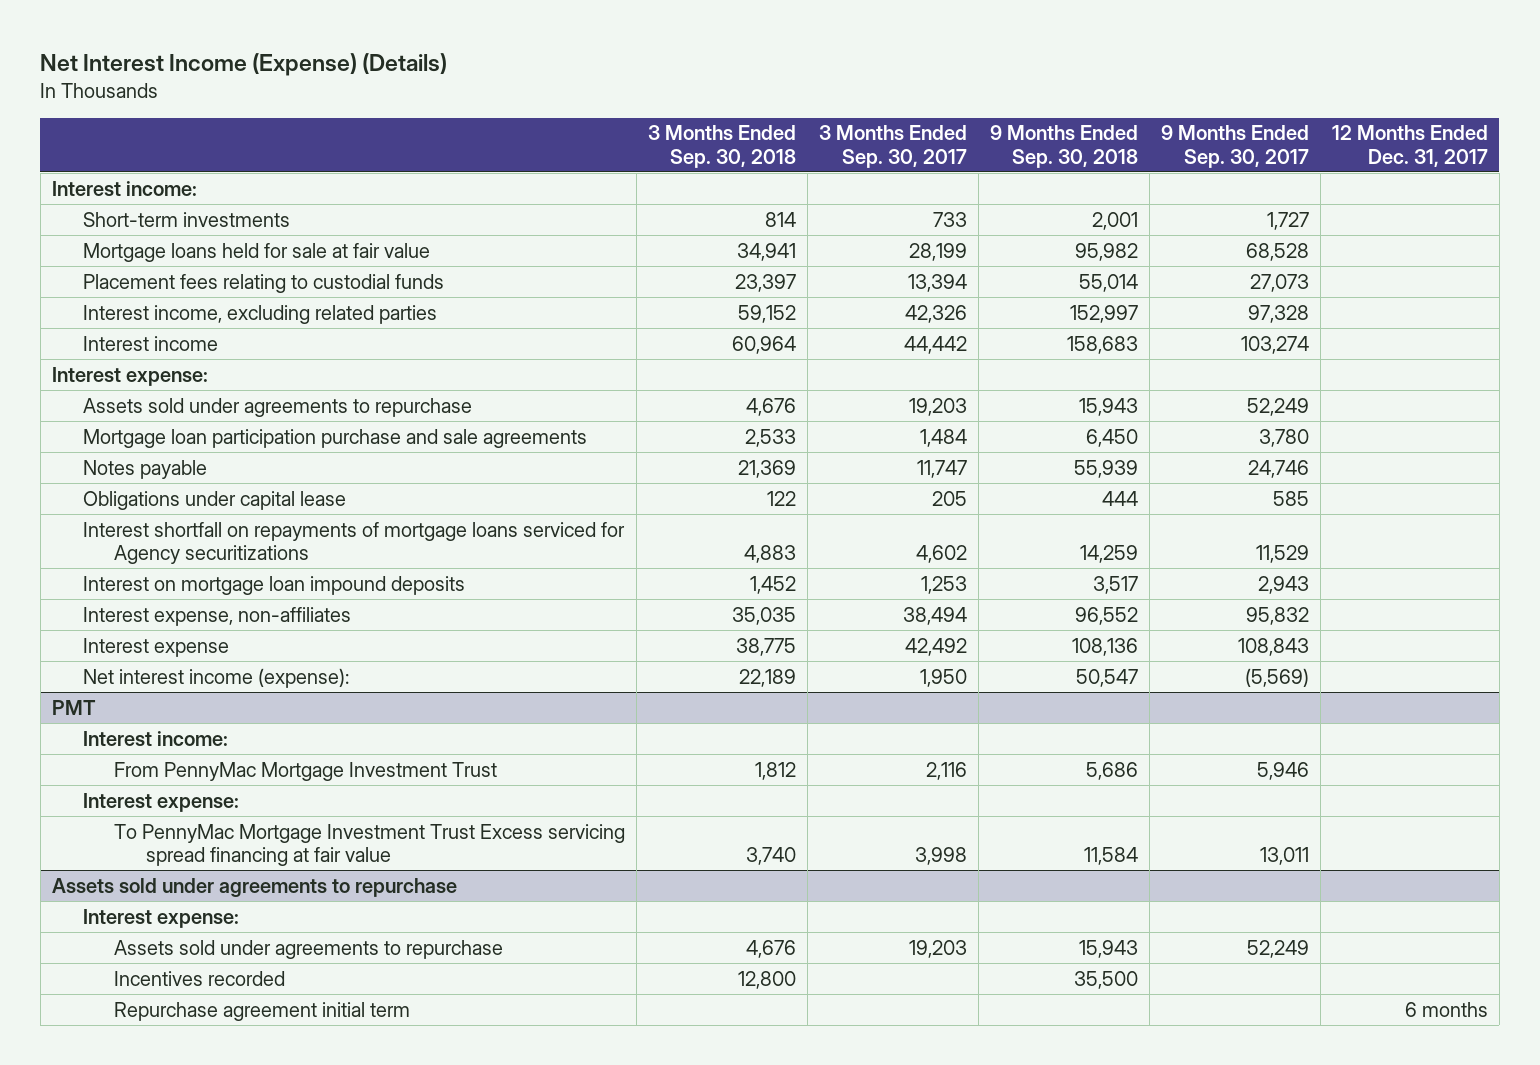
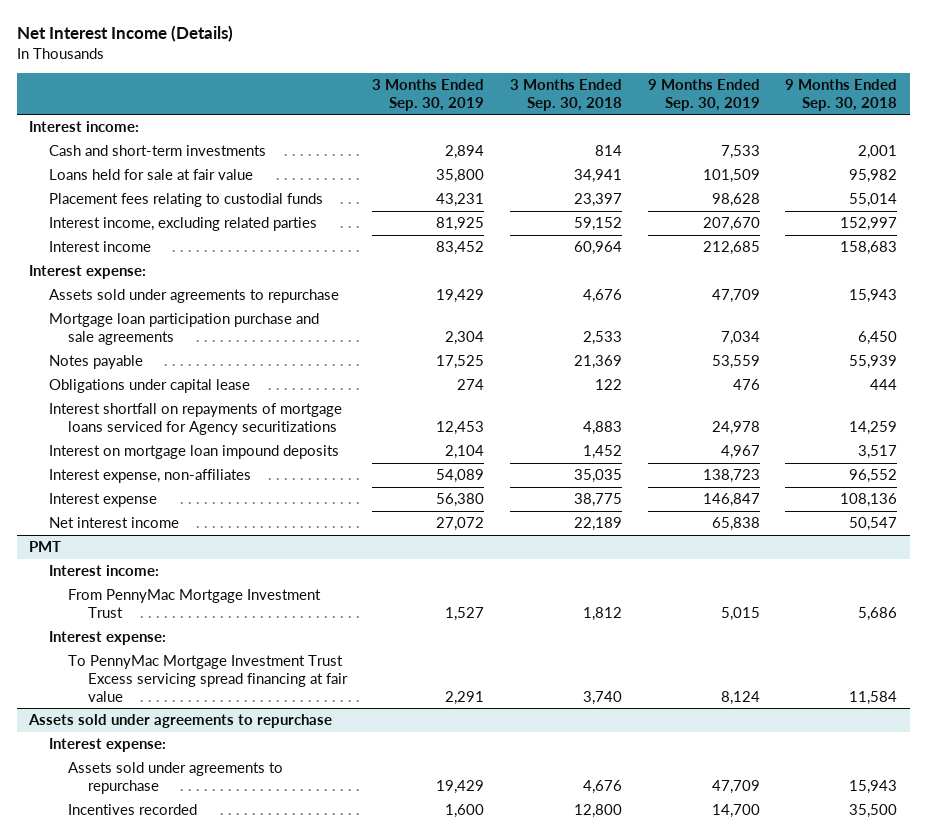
[40,53,448,77] Net Interest Income (Expense) (Details) -> [16,25,233,43] Net Interest Income (Details)
[819,125,968,168] 3 Months Ended Sep. 30, 2017 -> none
[1161,125,1310,168] 9 Months Ended Sep. 30, 2017 -> none
[1332,125,1489,167] 12 Months Ended Dec. 31, 2017 -> none
none -> [372,79,485,111] 3 Months Ended Sep. 30, 2019
none -> [647,79,760,111] 9 Months Ended Sep. 30, 2019
[83,211,291,227] Short-term investments -> [48,145,266,157] Cash and short-term investments
[83,242,431,262] Mortgage loans held for sale at fair value -> [48,169,253,181] Loans held for sale at fair value
[83,667,350,688] Net interest income (expense): -> [48,517,179,529] Net interest income
[114,1001,411,1021] Repurchase agreement initial term -> none

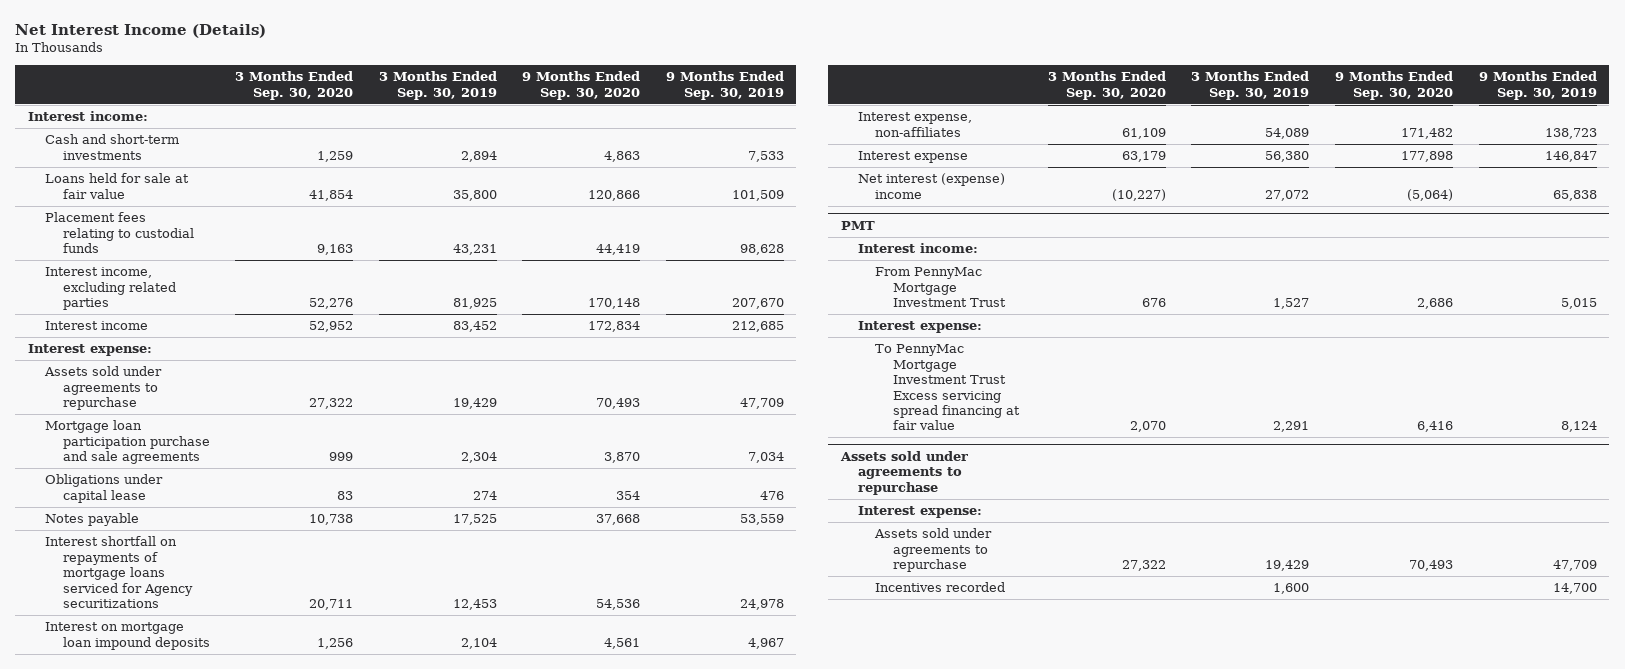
[510,79,623,111] 3 Months Ended Sep. 30, 2018 -> none
[785,79,898,111] 9 Months Ended Sep. 30, 2018 -> none
none -> [235,71,354,100] 3 Months Ended Sep. 30, 2020
none -> [522,71,641,100] 9 Months Ended Sep. 30, 2020
[48,355,143,370] Notes payable -> [45,513,140,527] Notes payable
[48,517,179,529] Net interest income -> [858,173,1006,199] Net interest (expense) income

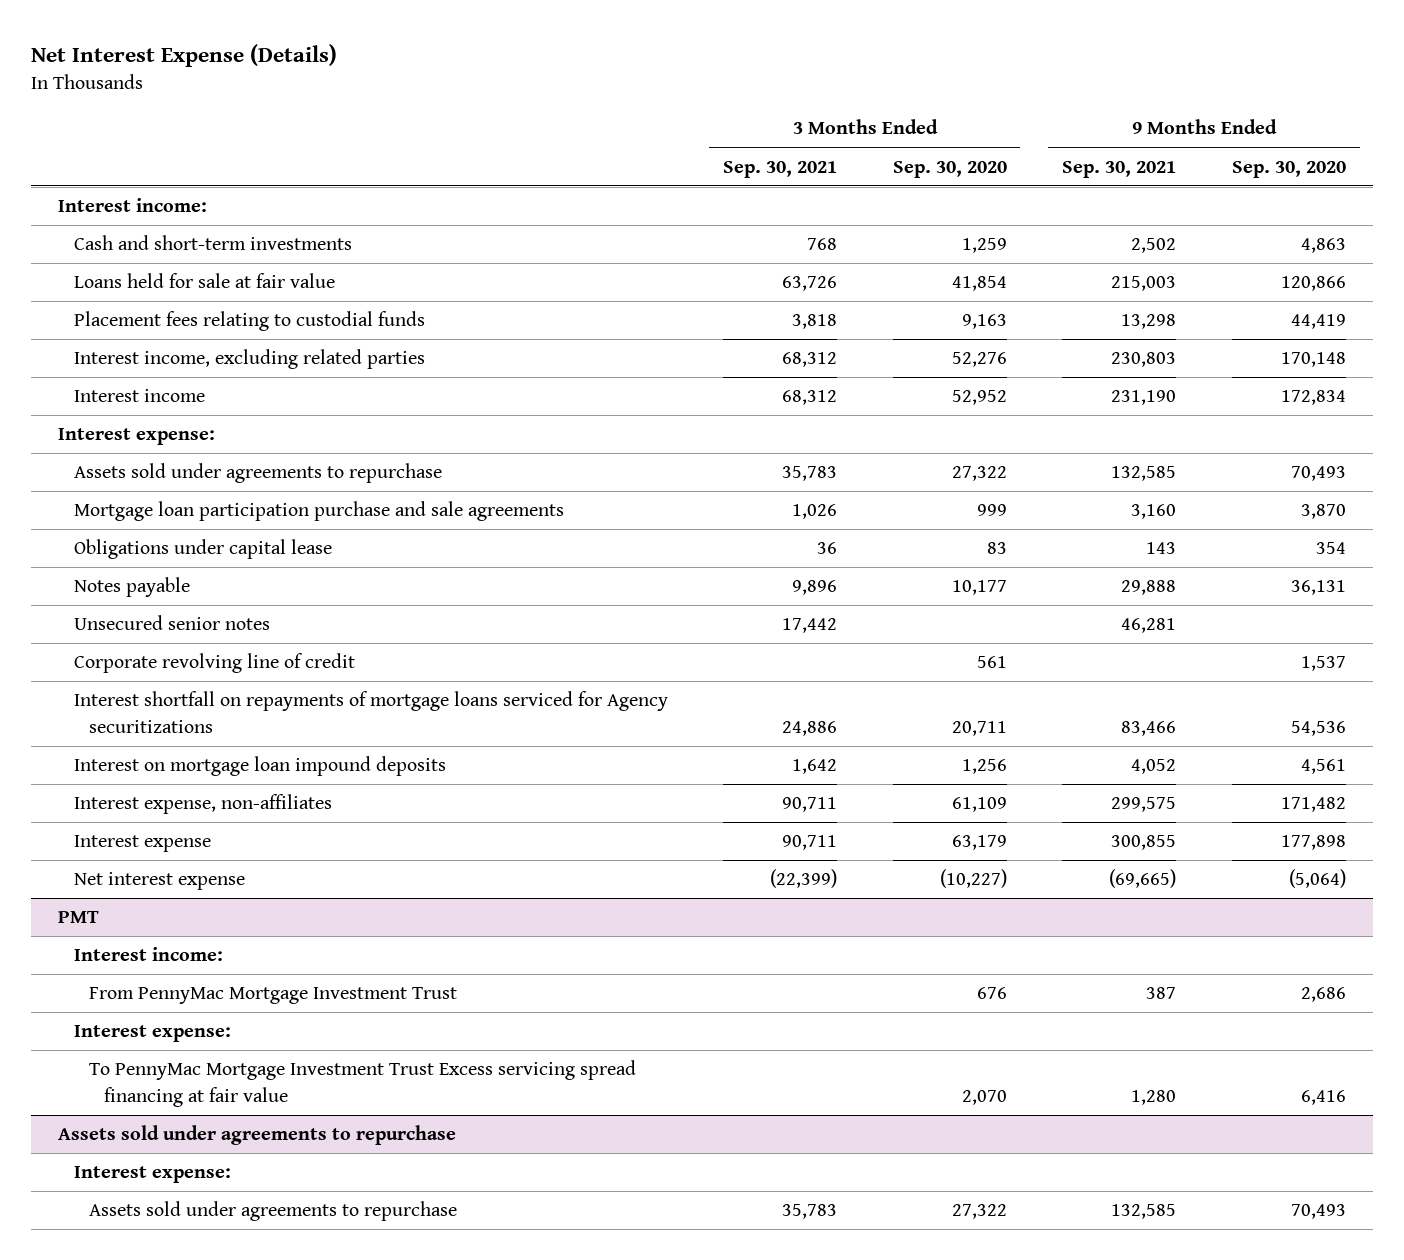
[15,24,267,39] Net Interest Income (Details) -> [30,43,337,67] Net Interest Expense (Details)
[378,71,497,100] 3 Months Ended Sep. 30, 2019 -> none
[665,71,784,100] 9 Months Ended Sep. 30, 2019 -> none
none -> [723,160,838,178] Sep. 30, 2021
none -> [1062,160,1177,178] Sep. 30, 2021
[309,514,354,526] 10,738 -> [951,580,1007,596] 10,177
[596,514,641,526] 37,668 -> [1290,580,1346,596] 36,131
none -> [73,615,270,631] Unsecured senior notes
none -> [73,653,355,674] Corporate revolving line of credit
[858,173,1006,199] Net interest (expense) income -> [73,872,245,891] Net interest expense
[875,582,1006,593] Incentives recorded -> none

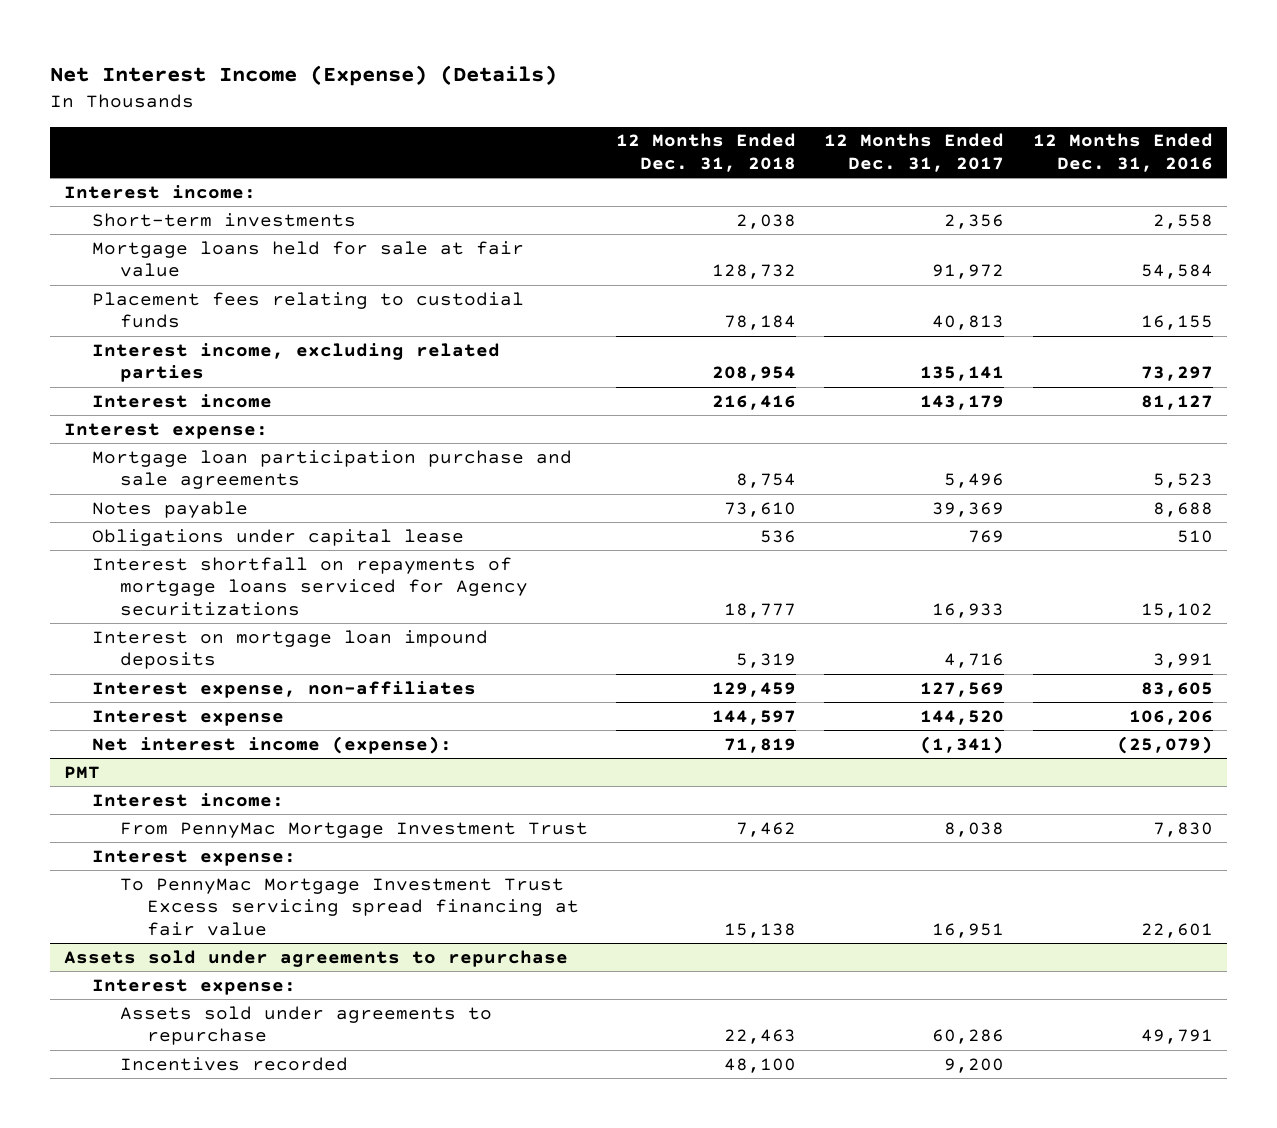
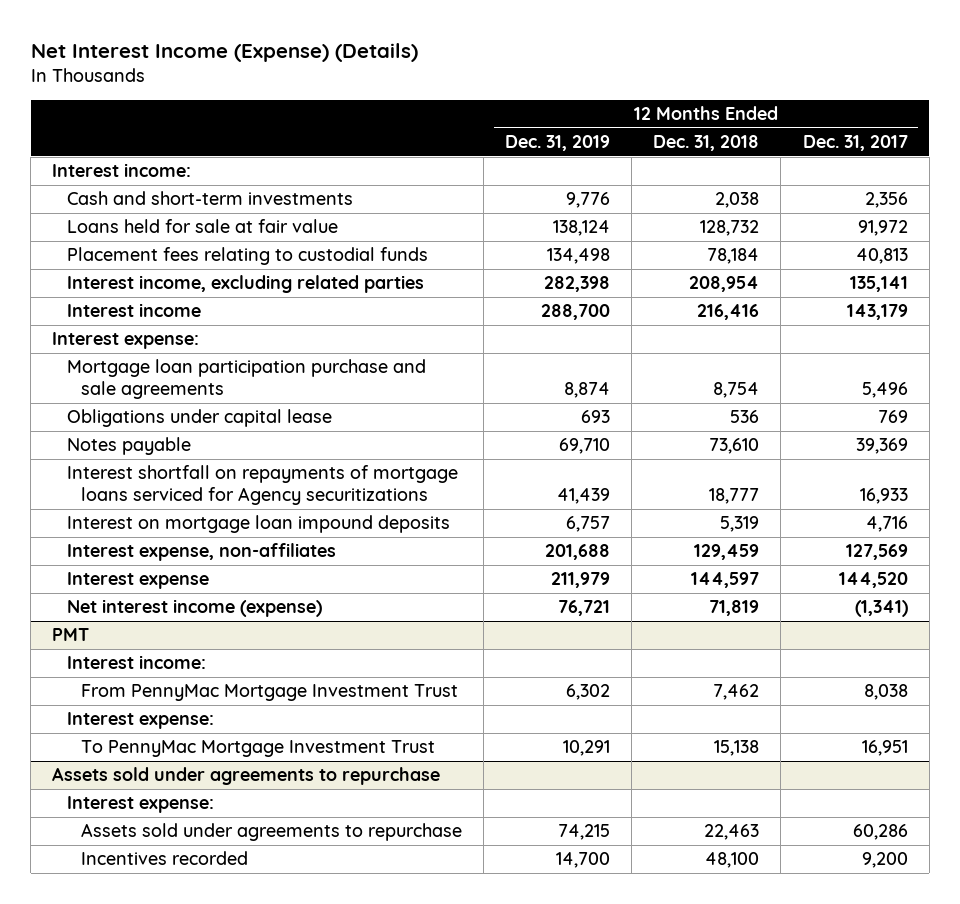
[1032,133,1213,173] 12 Months Ended Dec. 31, 2016 -> none
none -> [505,135,611,152] Dec. 31, 2019
[91,212,356,227] Short-term investments -> [66,191,353,206] Cash and short-term investments
[91,240,524,278] Mortgage loans held for sale at fair value -> [66,219,338,234] Loans held for sale at fair value
[91,500,248,518] Notes payable -> [66,437,191,456] Notes payable
[91,735,452,754] Net interest income (expense): -> [66,599,322,618] Net interest income (expense)
[119,877,580,937] To PennyMac Mortgage Investment Trust Excess servicing spread financing at fair value -> [80,740,435,758] To PennyMac Mortgage Investment Trust

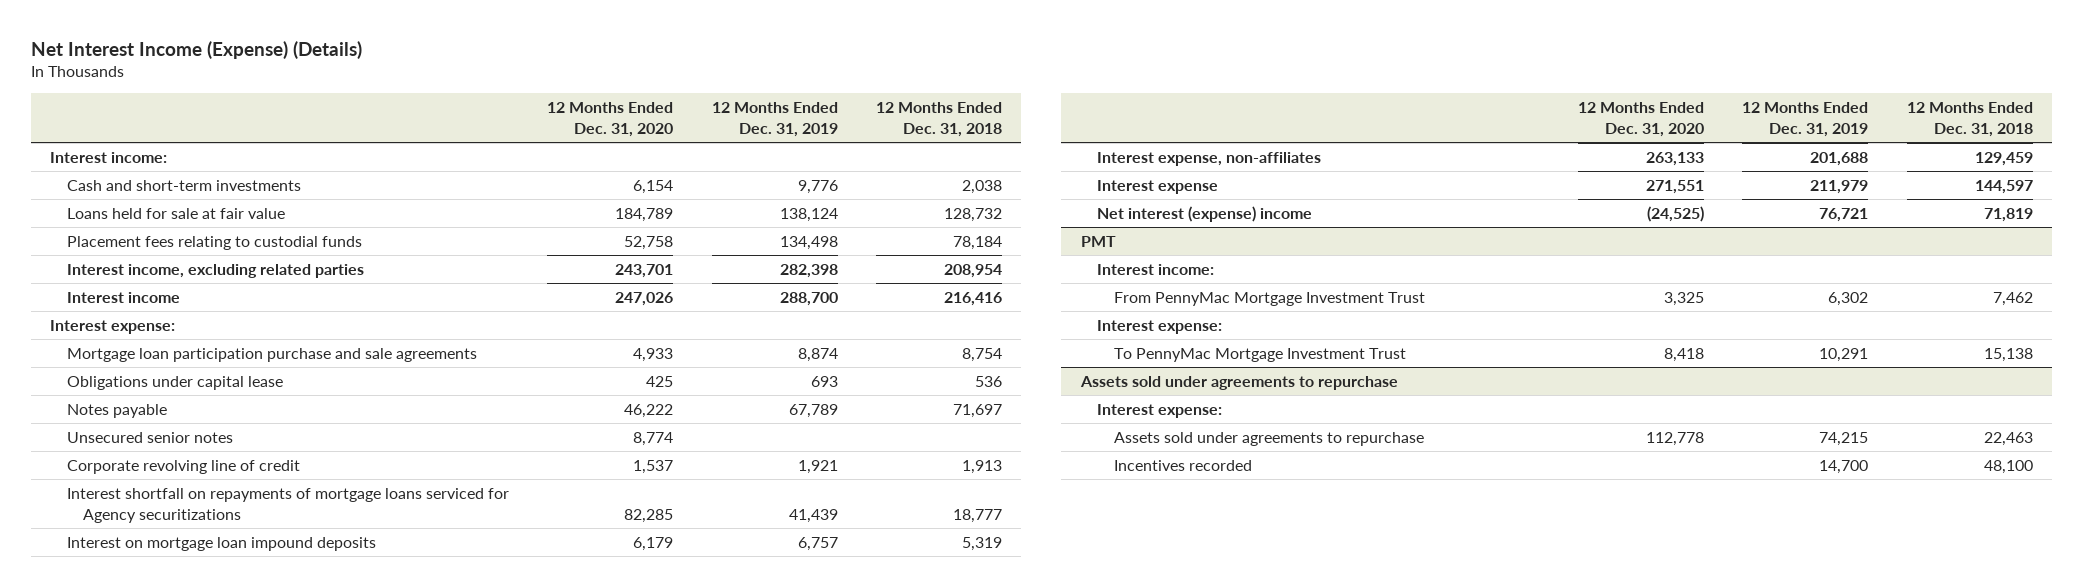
[802,135,908,152] Dec. 31, 2017 -> none
none -> [547,102,674,137] 12 Months Ended Dec. 31, 2020
[559,438,611,455] 69,710 -> [788,403,838,418] 67,789
[709,438,760,455] 73,610 -> [953,403,1003,418] 71,697
none -> [66,431,233,443] Unsecured senior notes
none -> [66,459,300,474] Corporate revolving line of credit
[66,599,322,618] Net interest income (expense) -> [1097,205,1313,222] Net interest (expense) income

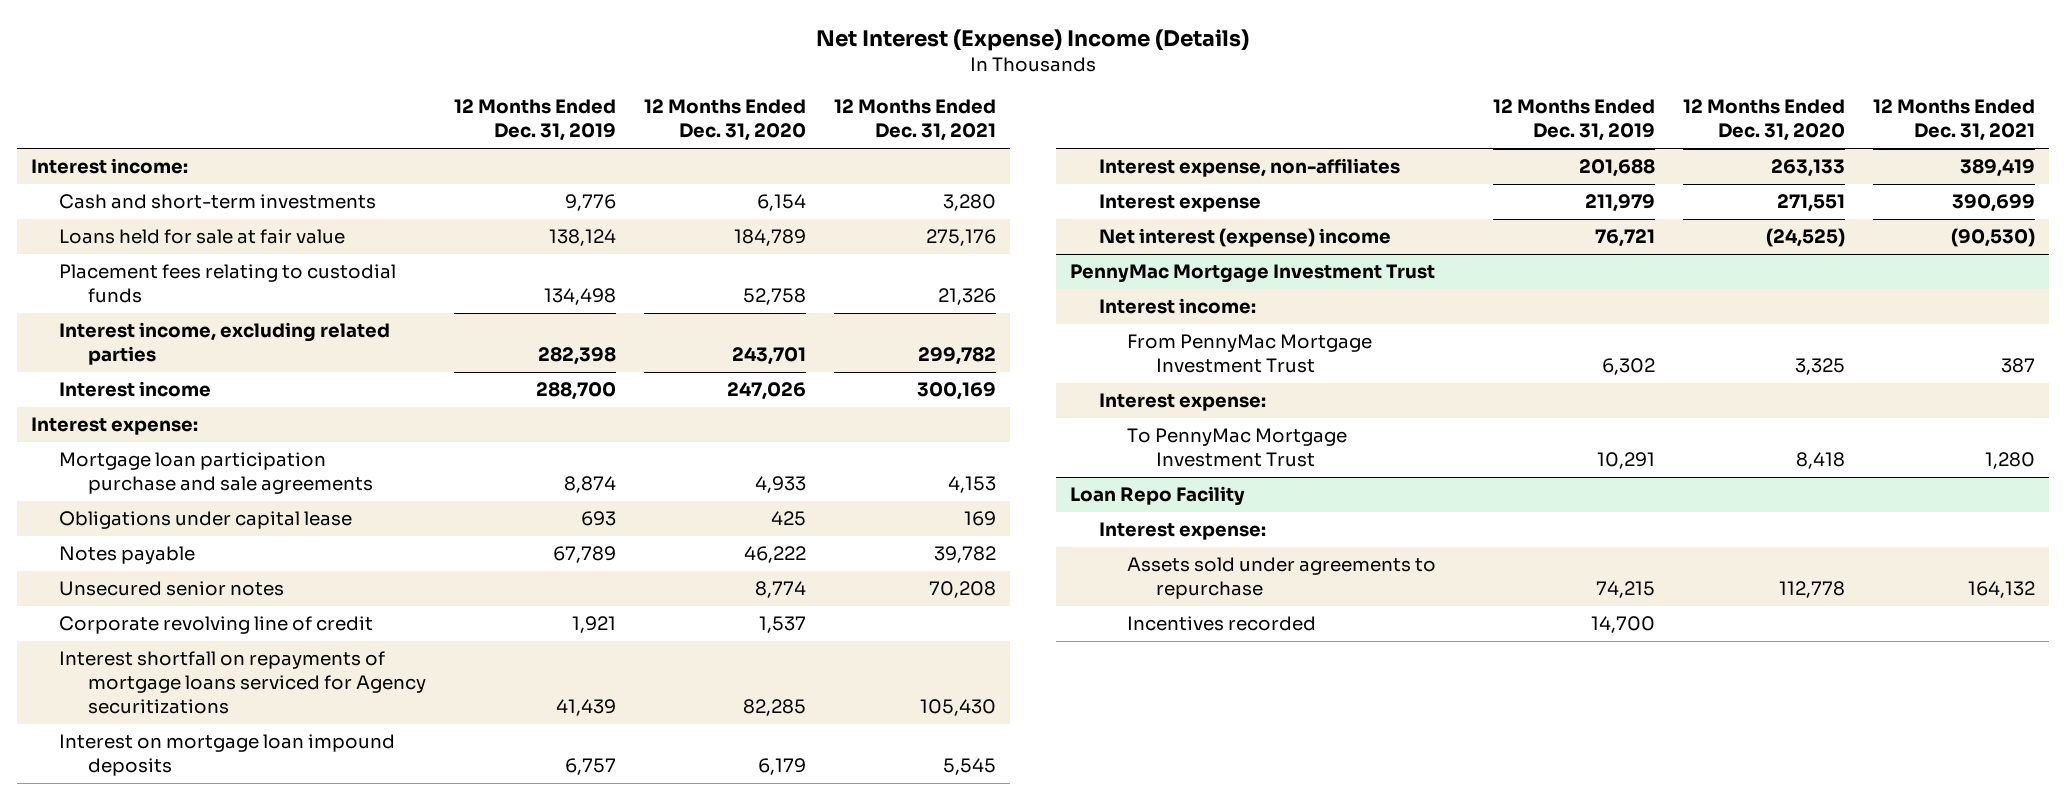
[30,40,362,59] Net Interest Income (Expense) (Details) -> [816,28,1250,51] Net Interest (Expense) Income (Details)
[876,102,1003,137] 12 Months Ended Dec. 31, 2018 -> none
none -> [833,99,996,142] 12 Months Ended Dec. 31, 2021
[1080,235,1116,247] PMT -> [1070,264,1436,284] PennyMac Mortgage Investment Trust
[1079,375,1398,390] Assets sold under agreements to repurchase -> [1070,486,1246,507] Loan Repo Facility

